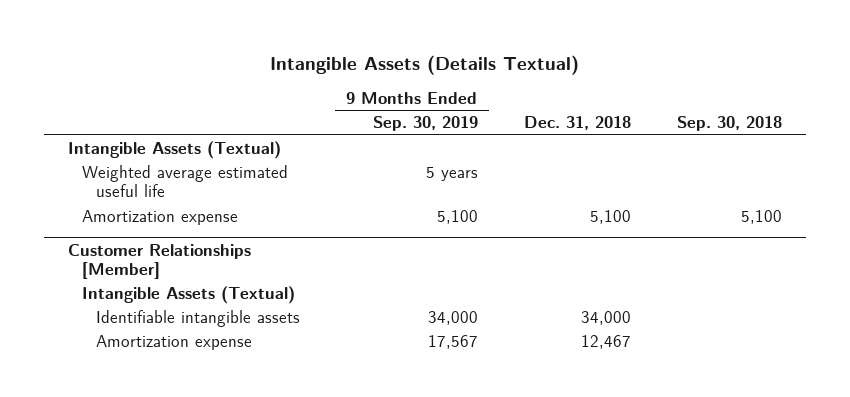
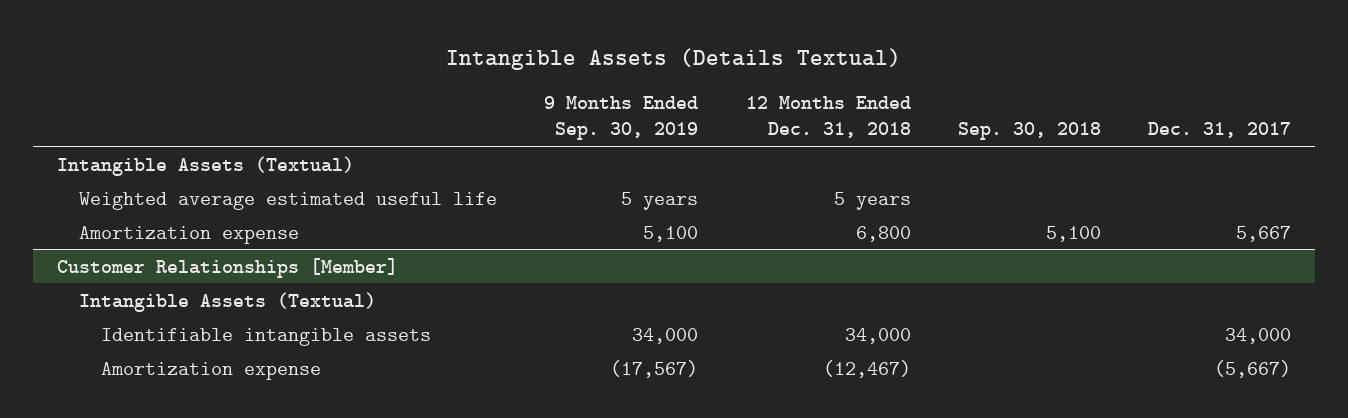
[523,116,631,131] Dec. 31, 2018 -> none
none -> [745,96,911,139] 12 Months Ended Dec. 31, 2018
none -> [1148,122,1292,139] Dec. 31, 2017
[427,334,478,349] 17,567 -> [610,359,699,378] (17,567)

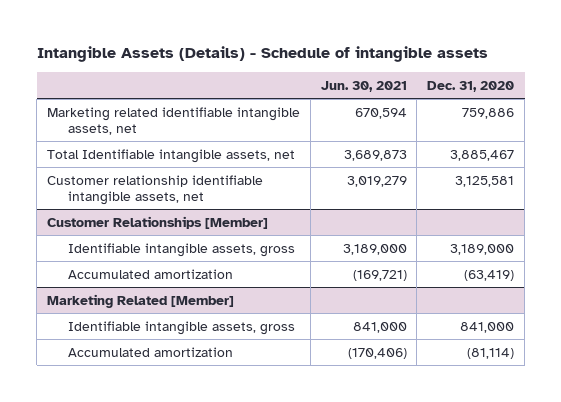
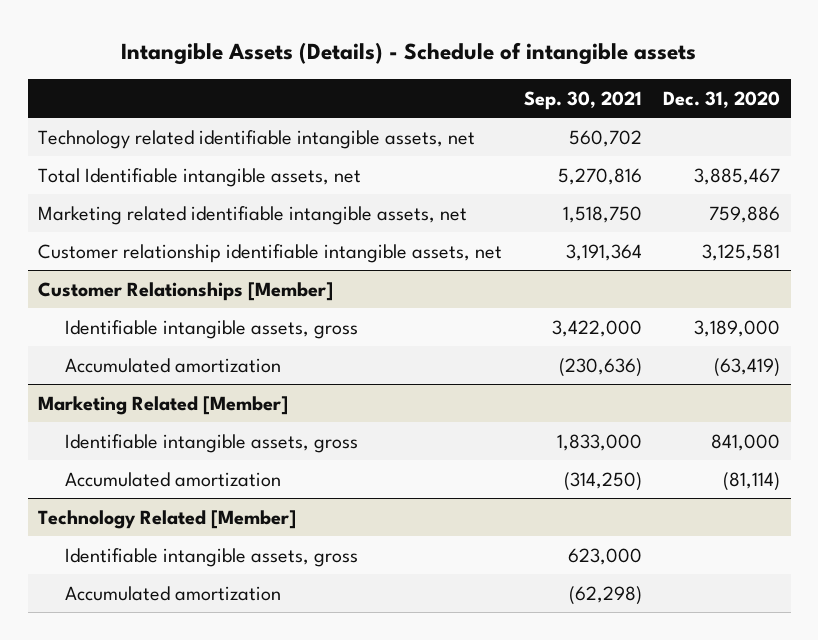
[320,81,407,93] Jun. 30, 2021 -> none
none -> [523,90,642,110] Sep. 30, 2021
none -> [38,129,476,149] Technology related identifiable intangible assets, net
[46,106,300,136] Marketing related identifiable intangible assets, net -> [38,205,468,225] Marketing related identifiable intangible assets, net
none -> [38,509,297,529] Technology Related [Member]
none -> [64,547,358,567] Identifiable intangible assets, gross
none -> [64,585,281,601] Accumulated amortization

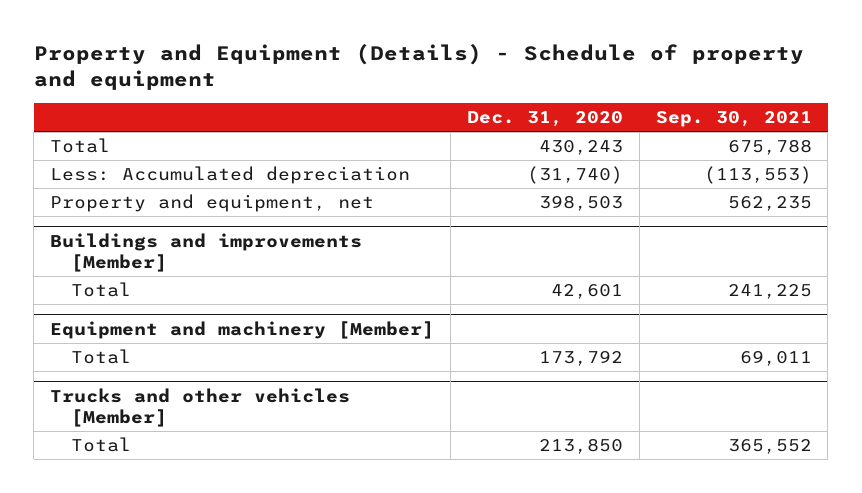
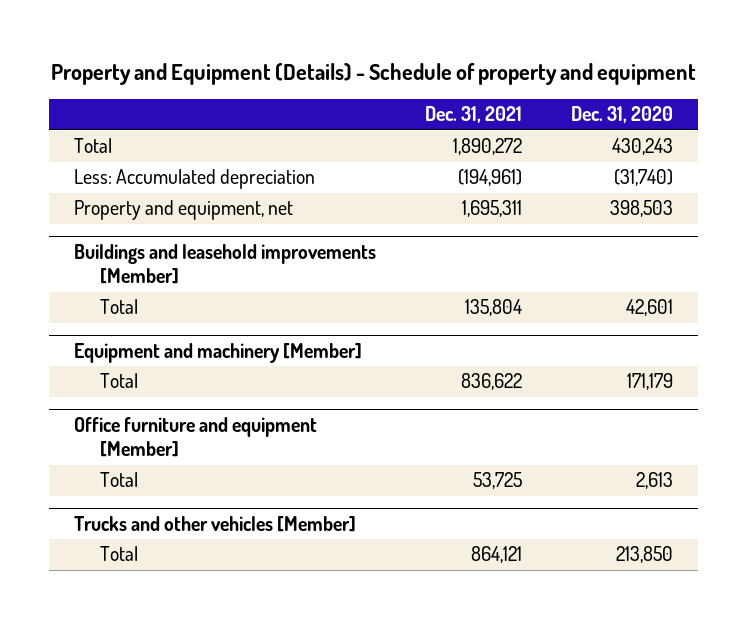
[655,111,812,128] Sep. 30, 2021 -> none
none -> [425,106,523,124] Dec. 31, 2021
[50,232,363,273] Buildings and improvements [Member] -> [74,243,377,285] Buildings and leasehold improvements [Member]
[538,350,623,367] 173,792 -> [627,373,674,391] 171,179
none -> [74,416,318,458] Office furniture and equipment [Member]
none -> [100,472,139,488] Total

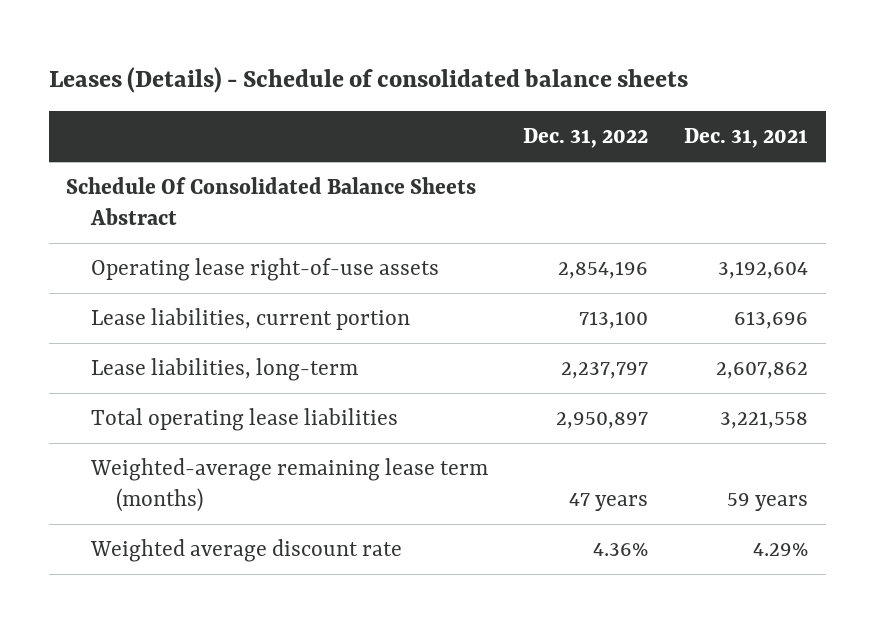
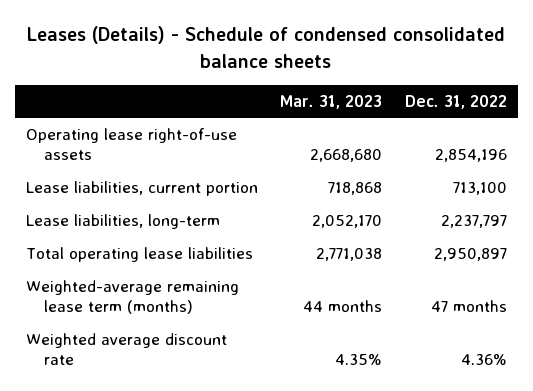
[48,66,688,93] Leases (Details) - Schedule of consolidated balance sheets -> [27,26,506,68] Leases (Details) - Schedule of condensed consolidated balance sheets
[683,128,808,149] Dec. 31, 2021 -> none
none -> [280,94,383,109] Mar. 31, 2023
[66,176,477,226] Schedule Of Consolidated Balance Sheets Abstract -> none
[569,493,649,512] 47 years -> [430,300,507,313] 47 months

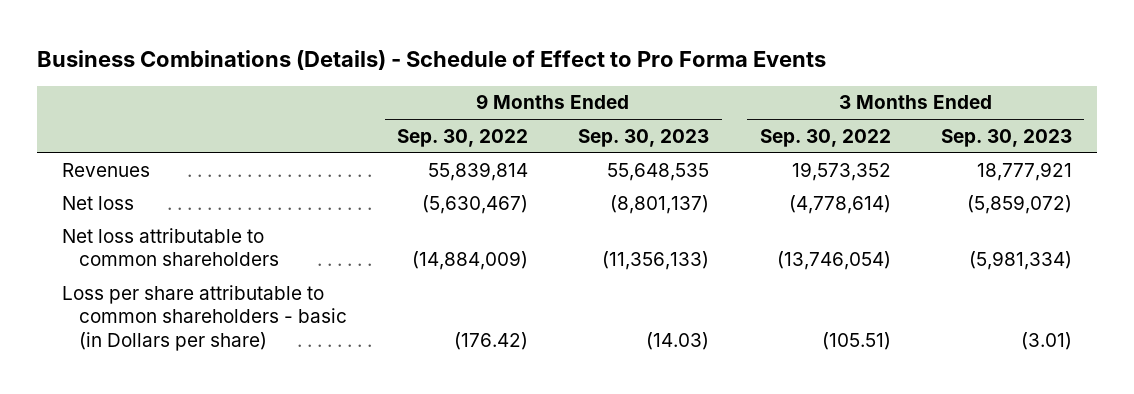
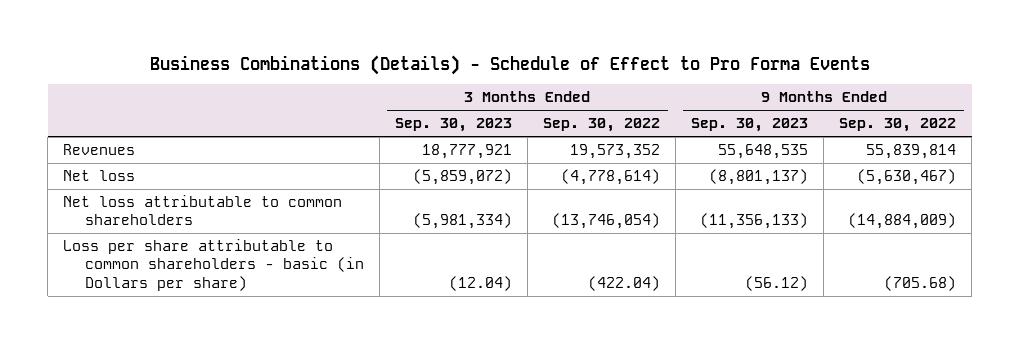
[454,332,529,351] (176.42) -> [884,275,957,291] (705.68)
[646,332,710,351] (14.03) -> [745,275,809,291] (56.12)
[821,332,891,351] (105.51) -> [588,275,661,291] (422.04)
[1020,332,1072,351] (3.01) -> [448,275,512,291] (12.04)

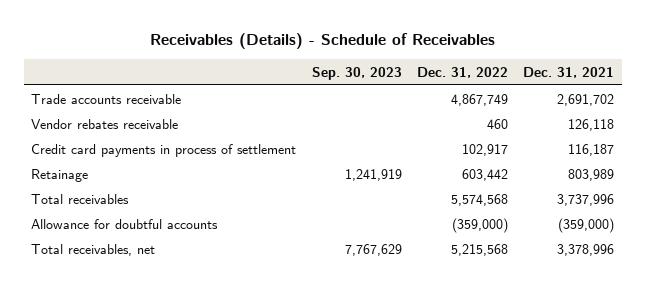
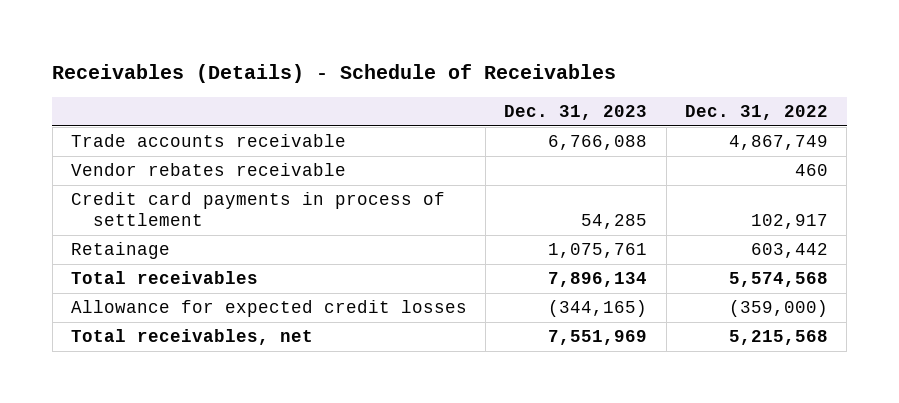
[311,67,402,81] Sep. 30, 2023 -> none
[523,67,615,79] Dec. 31, 2021 -> none
none -> [504,105,648,121] Dec. 31, 2023
[31,218,219,229] Allowance for doubtful accounts -> [70,300,467,318] Allowance for expected credit losses

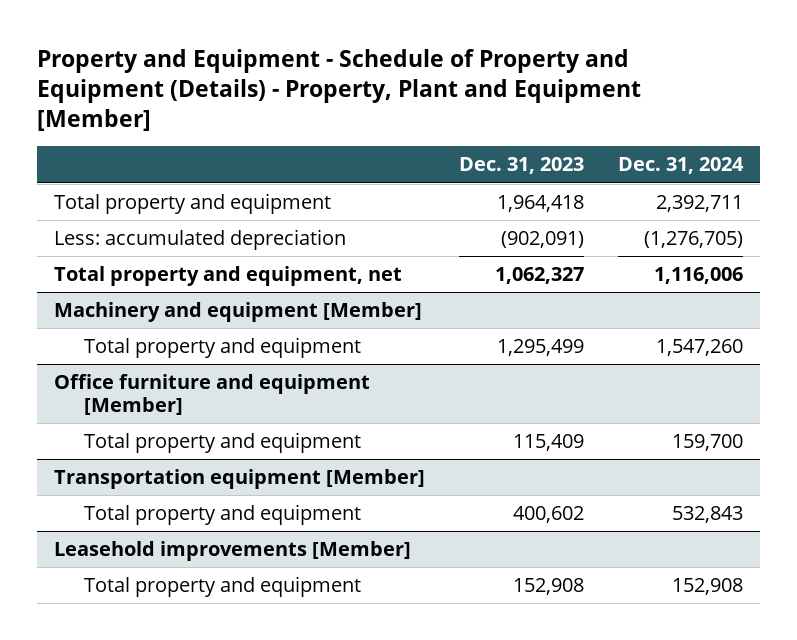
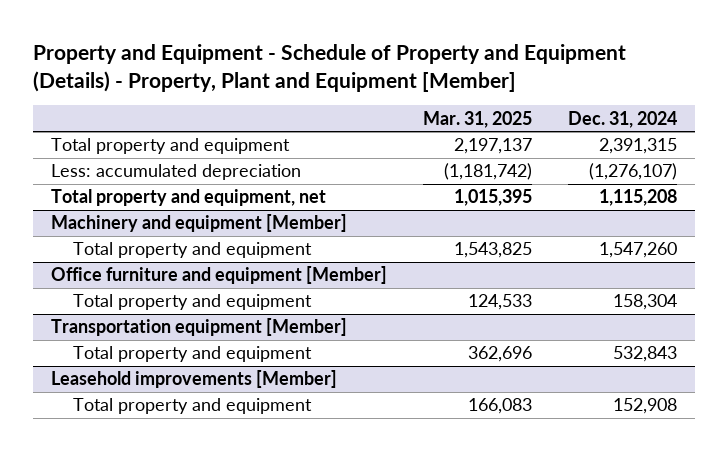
[458,157,584,175] Dec. 31, 2023 -> none
none -> [422,110,532,128] Mar. 31, 2025
[655,194,743,212] 2,392,711 -> [598,138,677,155] 2,391,315
[643,230,743,248] (1,276,705) -> [588,163,677,181] (1,276,107)
[653,266,743,284] 1,116,006 -> [598,189,677,207] 1,115,208
[671,433,743,451] 159,700 -> [612,294,677,311] 158,304

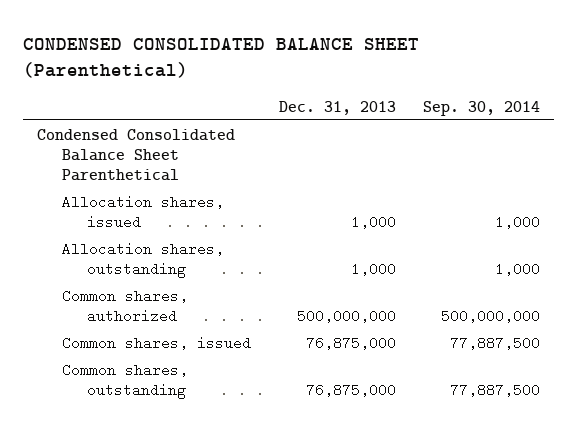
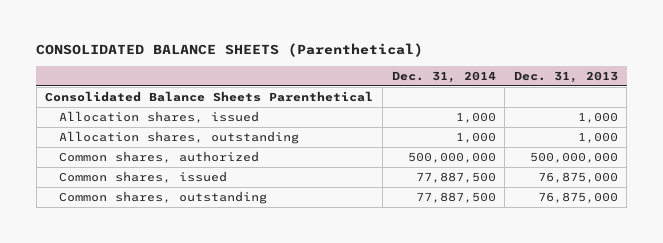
[23,37,420,79] CONDENSED CONSOLIDATED BALANCE SHEET (Parenthetical) -> [36,43,424,58] CONSOLIDATED BALANCE SHEETS (Parenthetical)
[423,100,541,116] Sep. 30, 2014 -> none
none -> [391,70,496,83] Dec. 31, 2014
[37,128,236,181] Condensed Consolidated Balance Sheet Parenthetical -> [45,91,374,103] Consolidated Balance Sheets Parenthetical

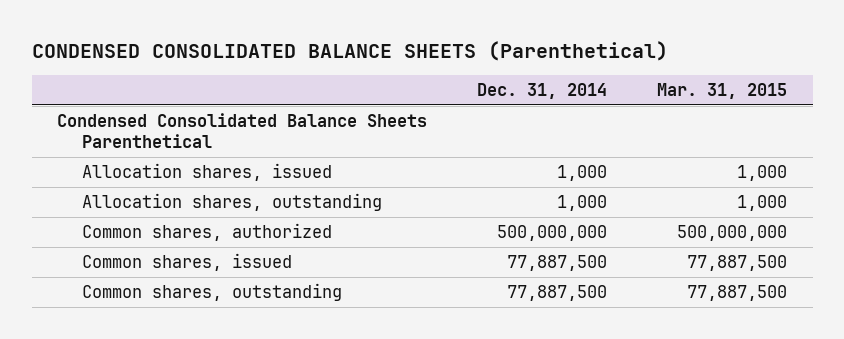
[36,43,424,58] CONSOLIDATED BALANCE SHEETS (Parenthetical) -> [31,40,668,61] CONDENSED CONSOLIDATED BALANCE SHEETS (Parenthetical)
[513,70,618,83] Dec. 31, 2013 -> none
none -> [657,82,788,99] Mar. 31, 2015
[45,91,374,103] Consolidated Balance Sheets Parenthetical -> [56,113,427,149] Condensed Consolidated Balance Sheets Parenthetical

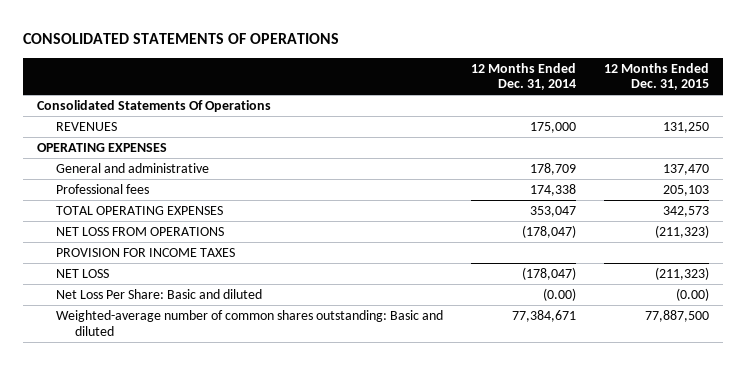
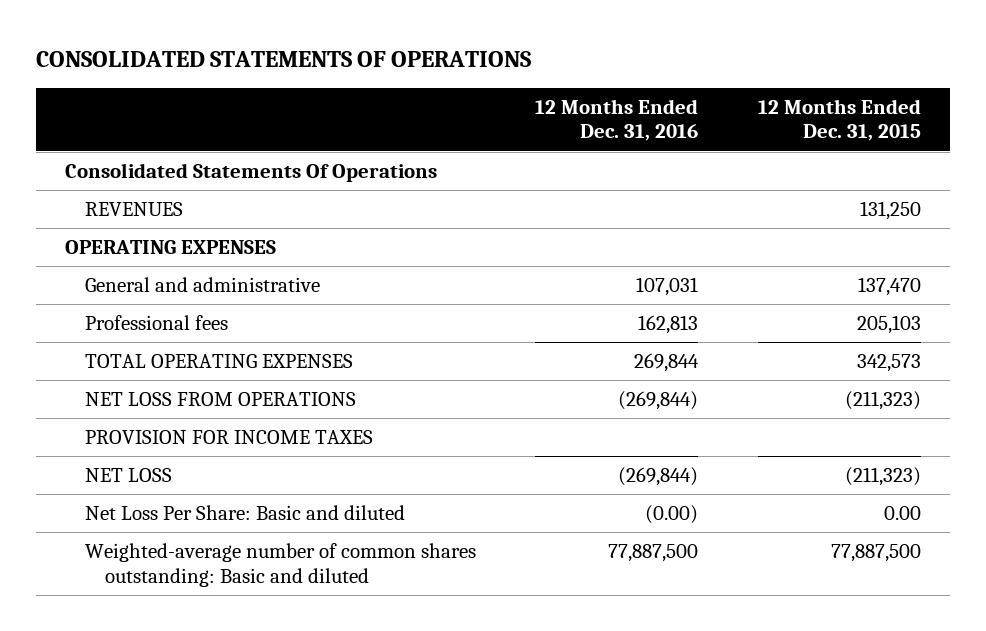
[471,62,577,91] 12 Months Ended Dec. 31, 2014 -> none
none -> [535,98,699,142] 12 Months Ended Dec. 31, 2016
[676,287,710,301] (0.00) -> [883,506,921,521] 0.00

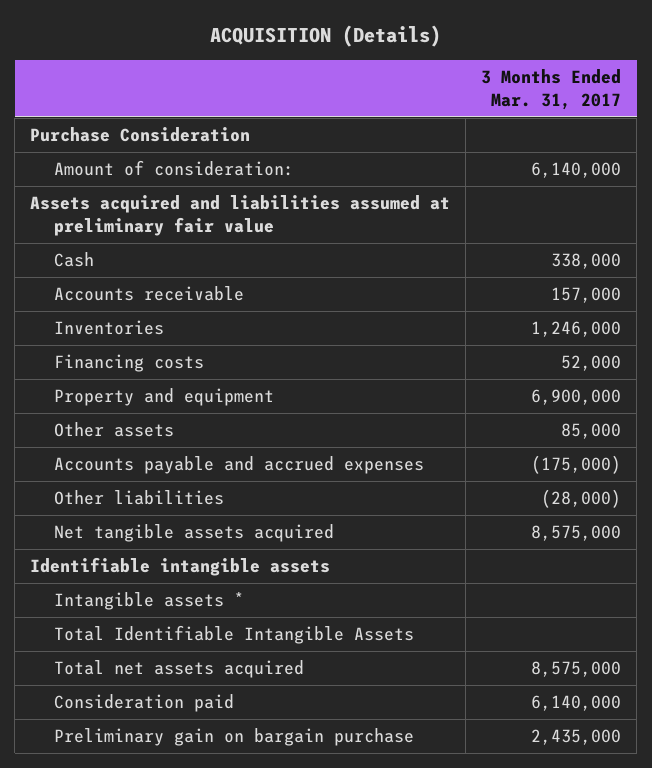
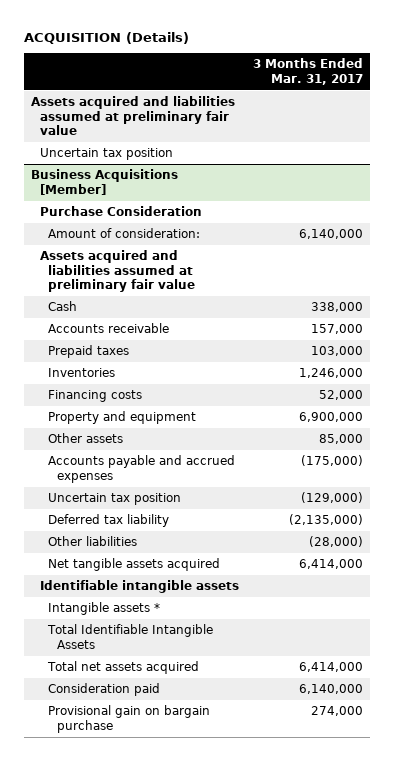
none -> [31,96,236,136] Assets acquired and liabilities assumed at preliminary fair value
none -> [39,148,173,161] Uncertain tax position
none -> [31,169,179,195] Business Acquisitions [Member]
none -> [48,345,130,359] Prepaid taxes
none -> [48,493,182,506] Uncertain tax position
none -> [48,514,170,528] Deferred tax liability
[531,525,622,542] 8,575,000 -> [299,559,364,570] 6,414,000
[531,661,622,678] 8,575,000 -> [299,662,364,673] 6,414,000
[53,728,414,747] Preliminary gain on bargain purchase -> [48,705,211,733] Provisional gain on bargain purchase
[531,729,622,746] 2,435,000 -> [311,706,364,717] 274,000

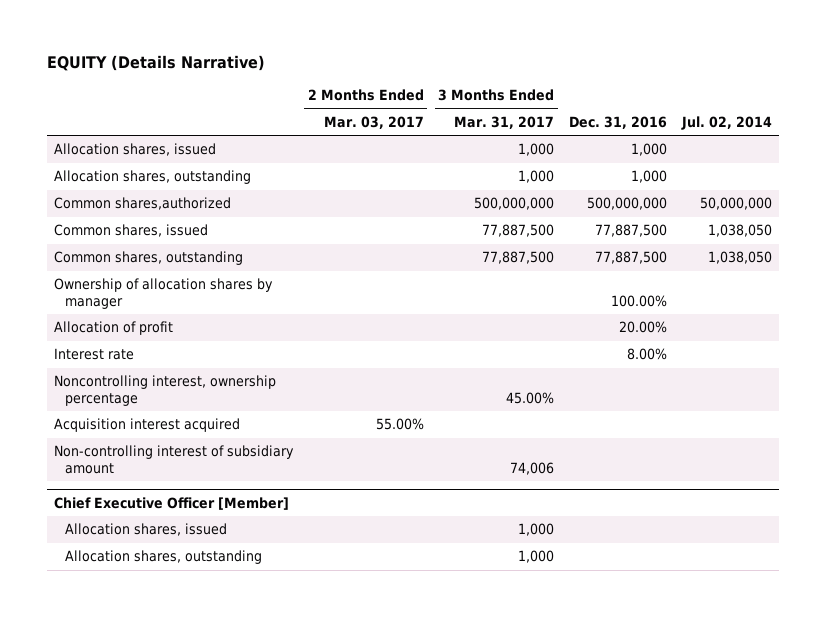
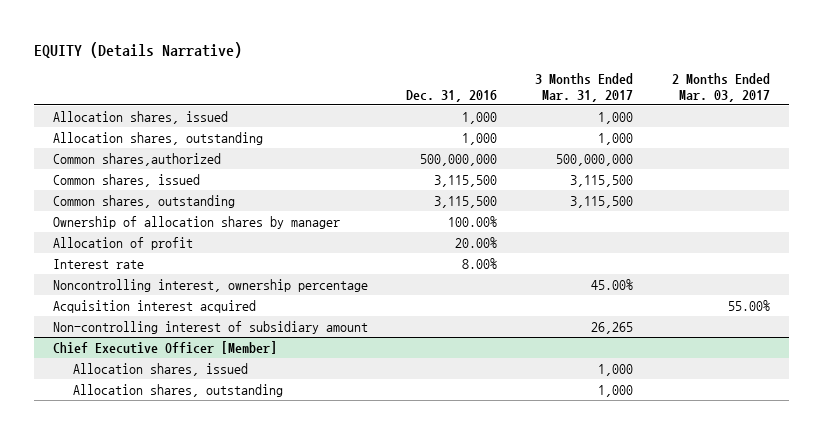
[680,115,772,130] Jul. 02, 2014 -> none
[482,224,555,238] 77,887,500 -> [570,174,634,187] 3,115,500
[595,224,668,238] 77,887,500 -> [434,174,498,187] 3,115,500
[482,251,555,265] 77,887,500 -> [570,195,634,208] 3,115,500
[595,251,668,265] 77,887,500 -> [434,195,498,208] 3,115,500
[510,461,555,475] 74,006 -> [591,321,634,334] 26,265

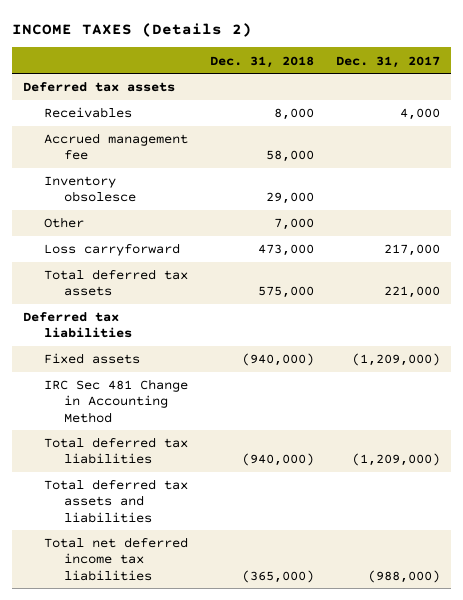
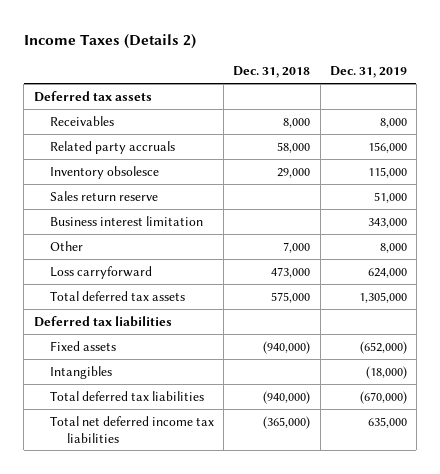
[12,22,253,37] INCOME TAXES (Details 2) -> [23,33,196,49] Income Taxes (Details 2)
[335,55,440,68] Dec. 31, 2017 -> none
none -> [329,66,407,79] Dec. 31, 2019
[43,133,188,161] Accrued management fee -> none
none -> [50,140,176,154] Related party accruals
none -> [50,190,159,201] Sales return reserve
none -> [50,215,204,226] Business interest limitation
[43,379,188,423] IRC Sec 481 Change in Accounting Method -> none
none -> [50,365,113,379] Intangibles
[43,479,188,523] Total deferred tax assets and liabilities -> none

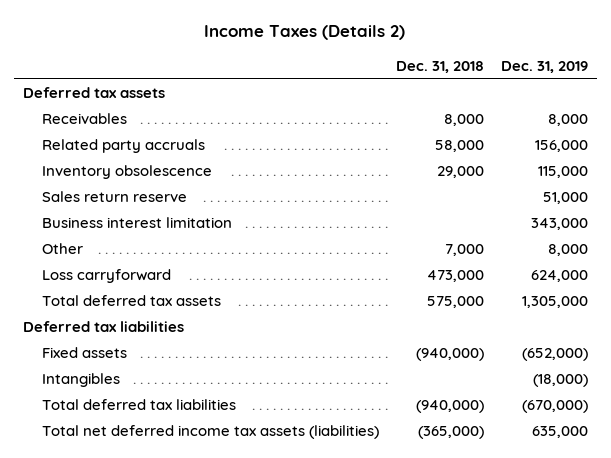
[50,165,160,179] Inventory obsolesce -> [42,165,213,180] Inventory obsolescence
[50,415,215,443] Total net deferred income tax liabilities -> [42,425,380,440] Total net deferred income tax assets (liabilities)

